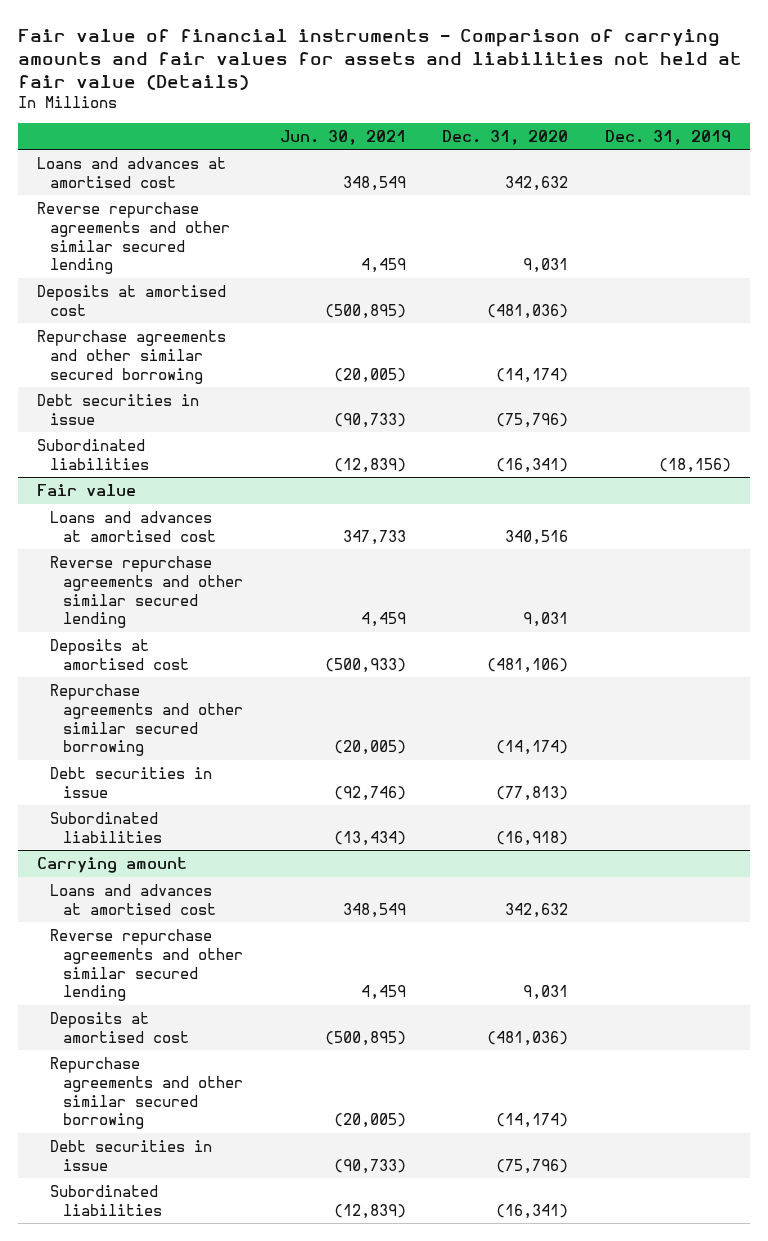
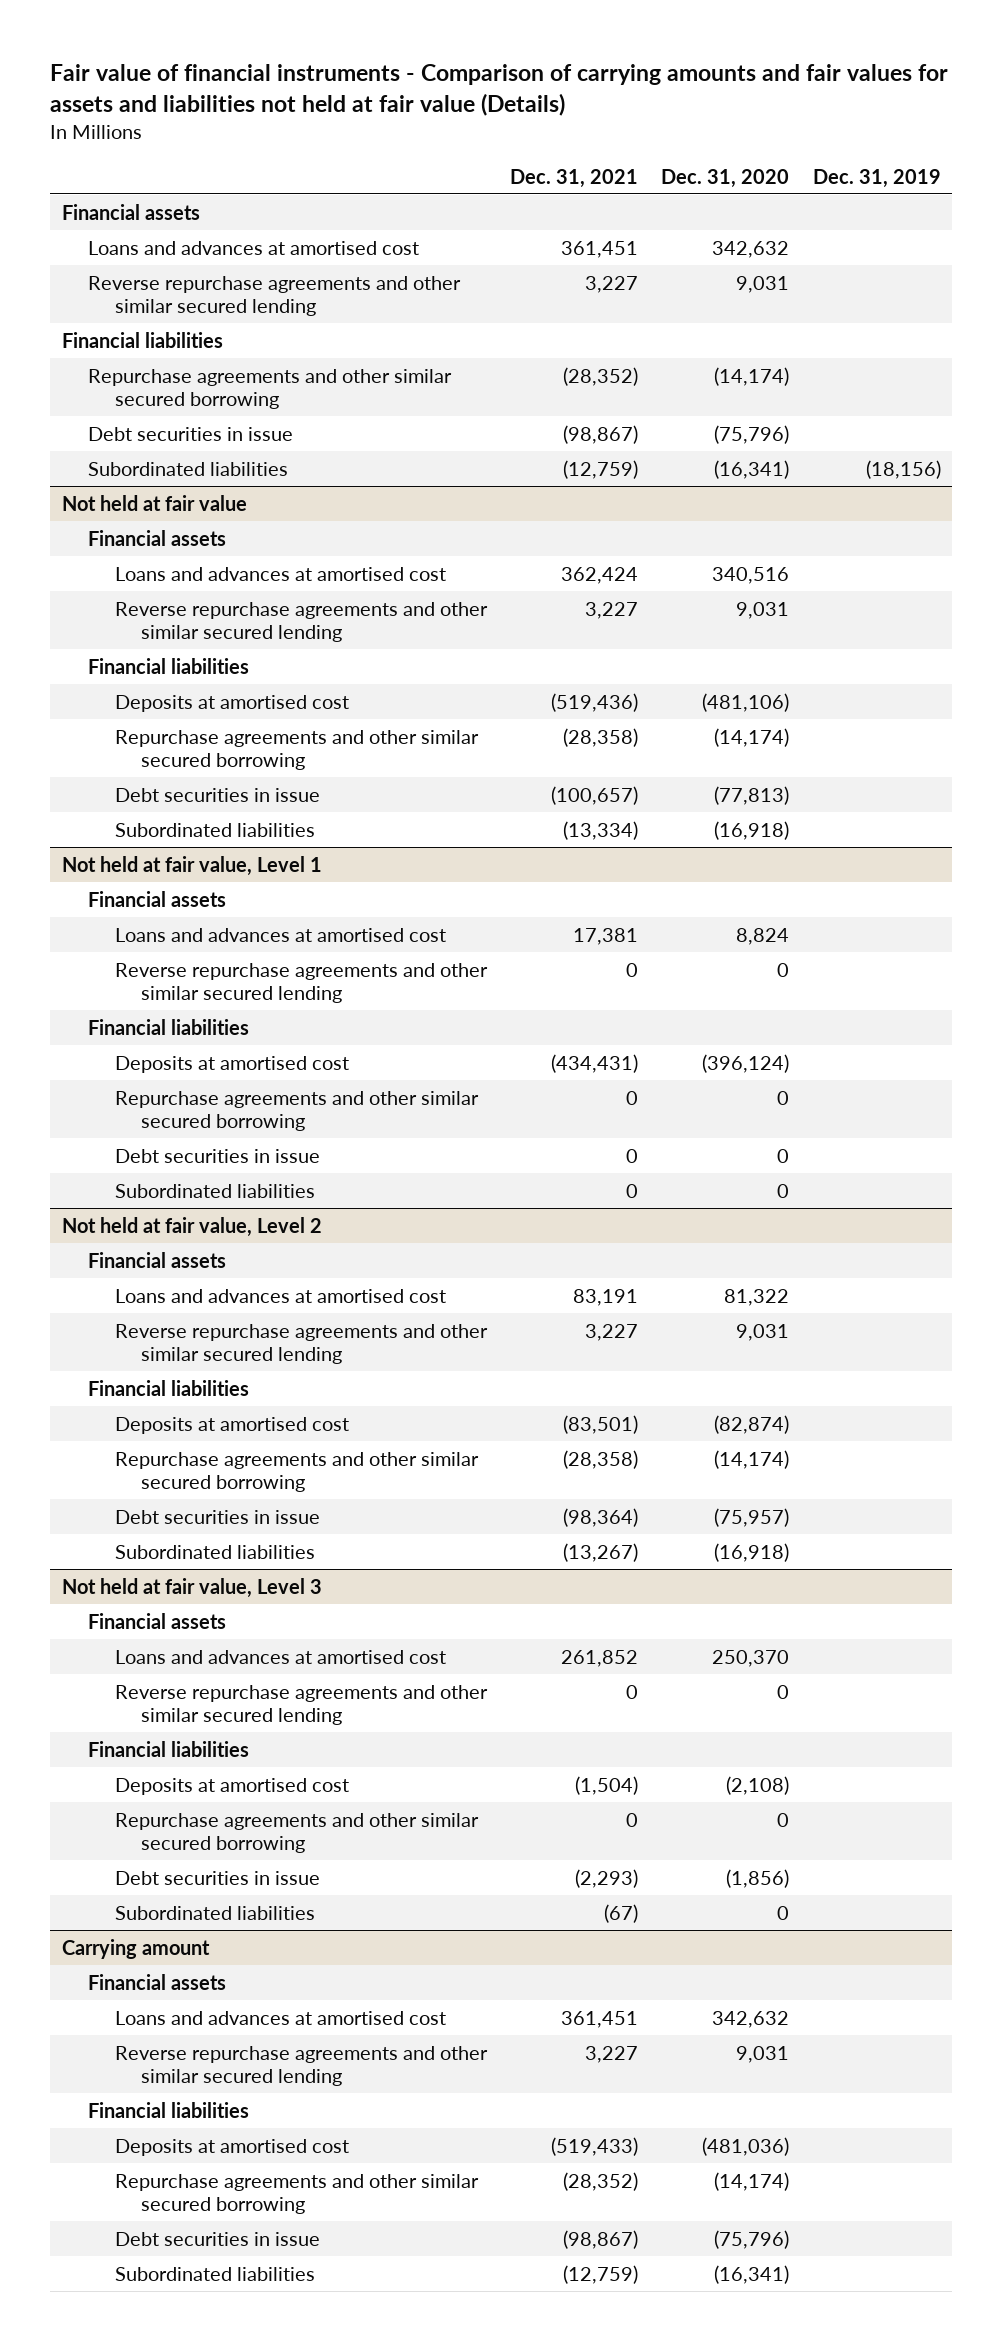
[279,129,406,145] Jun. 30, 2021 -> none
none -> [510,168,639,188] Dec. 31, 2021
none -> [61,203,200,220] Financial assets
[36,285,226,316] Deposits at amortised cost -> none
none -> [61,331,223,348] Financial liabilities
[36,484,136,497] Fair value -> [61,494,247,511] Not held at fair value
none -> [88,529,227,546] Financial assets
none -> [88,657,250,674] Financial liabilities
none -> [61,855,322,876] Not held at fair value, Level 1
none -> [88,890,227,907] Financial assets
none -> [114,927,446,942] Loans and advances at amortised cost
none -> [114,962,488,1004] Reverse repurchase agreements and other similar secured lending
none -> [88,1018,250,1035] Financial liabilities
none -> [114,1055,349,1073] Deposits at amortised cost
none -> [114,1090,479,1132] Repurchase agreements and other similar secured borrowing
none -> [114,1148,320,1163] Debt securities in issue
none -> [114,1183,315,1198] Subordinated liabilities
none -> [61,1216,322,1237] Not held at fair value, Level 2
none -> [88,1251,227,1268] Financial assets
none -> [114,1288,446,1303] Loans and advances at amortised cost
none -> [114,1323,488,1365] Reverse repurchase agreements and other similar secured lending
none -> [88,1379,250,1396] Financial liabilities
none -> [114,1416,349,1434] Deposits at amortised cost
none -> [114,1451,479,1493] Repurchase agreements and other similar secured borrowing
none -> [114,1509,320,1524] Debt securities in issue
none -> [114,1544,315,1559] Subordinated liabilities
none -> [61,1577,322,1598] Not held at fair value, Level 3
none -> [88,1612,227,1629] Financial assets
none -> [114,1649,446,1664] Loans and advances at amortised cost
none -> [114,1684,488,1726] Reverse repurchase agreements and other similar secured lending
none -> [88,1740,250,1757] Financial liabilities
none -> [114,1777,349,1795] Deposits at amortised cost
none -> [114,1812,479,1854] Repurchase agreements and other similar secured borrowing
none -> [114,1870,320,1885] Debt securities in issue
none -> [114,1905,315,1920] Subordinated liabilities
none -> [88,1973,227,1990] Financial assets
none -> [88,2101,250,2118] Financial liabilities

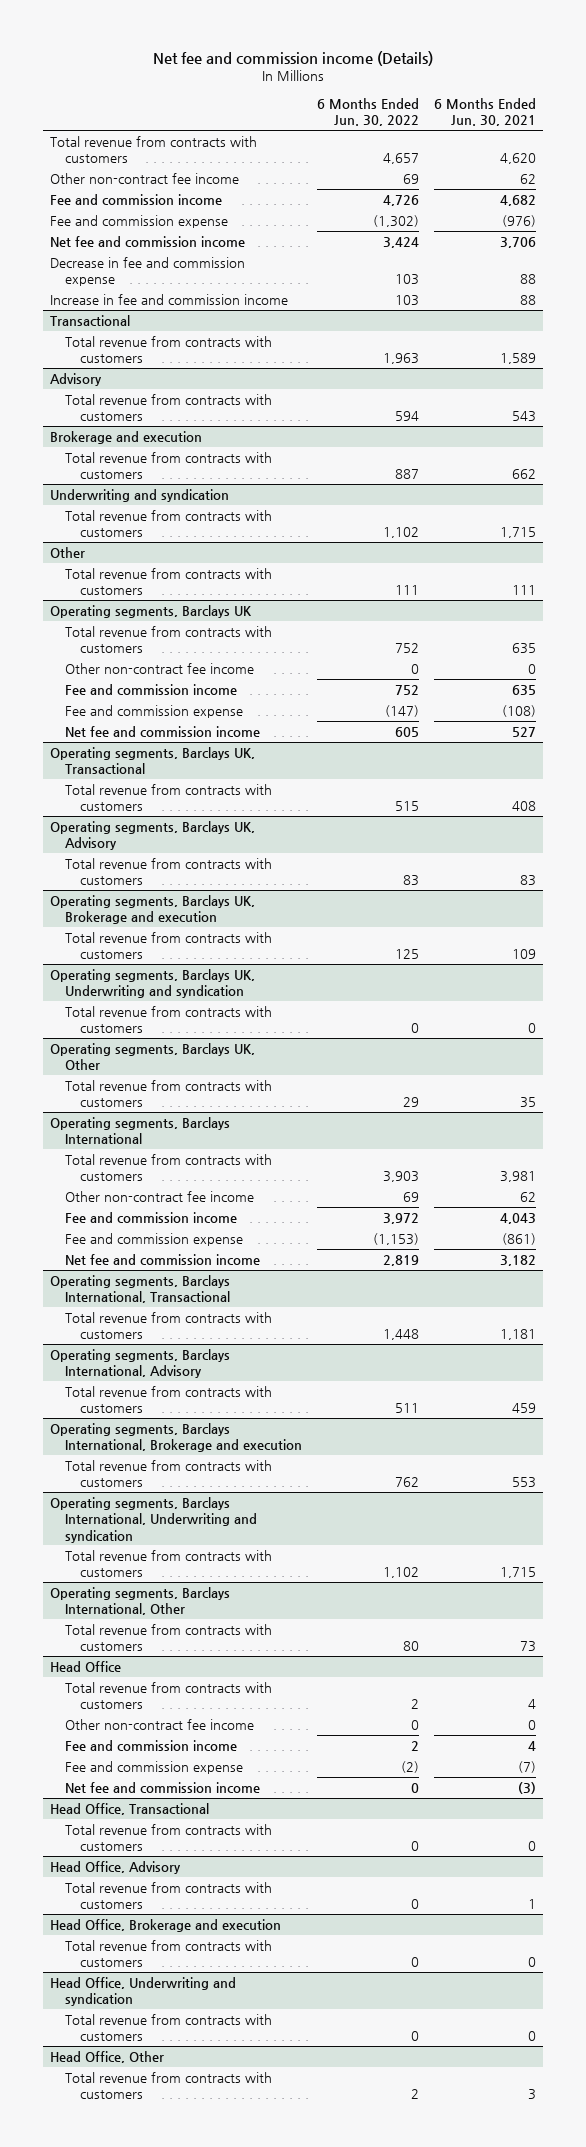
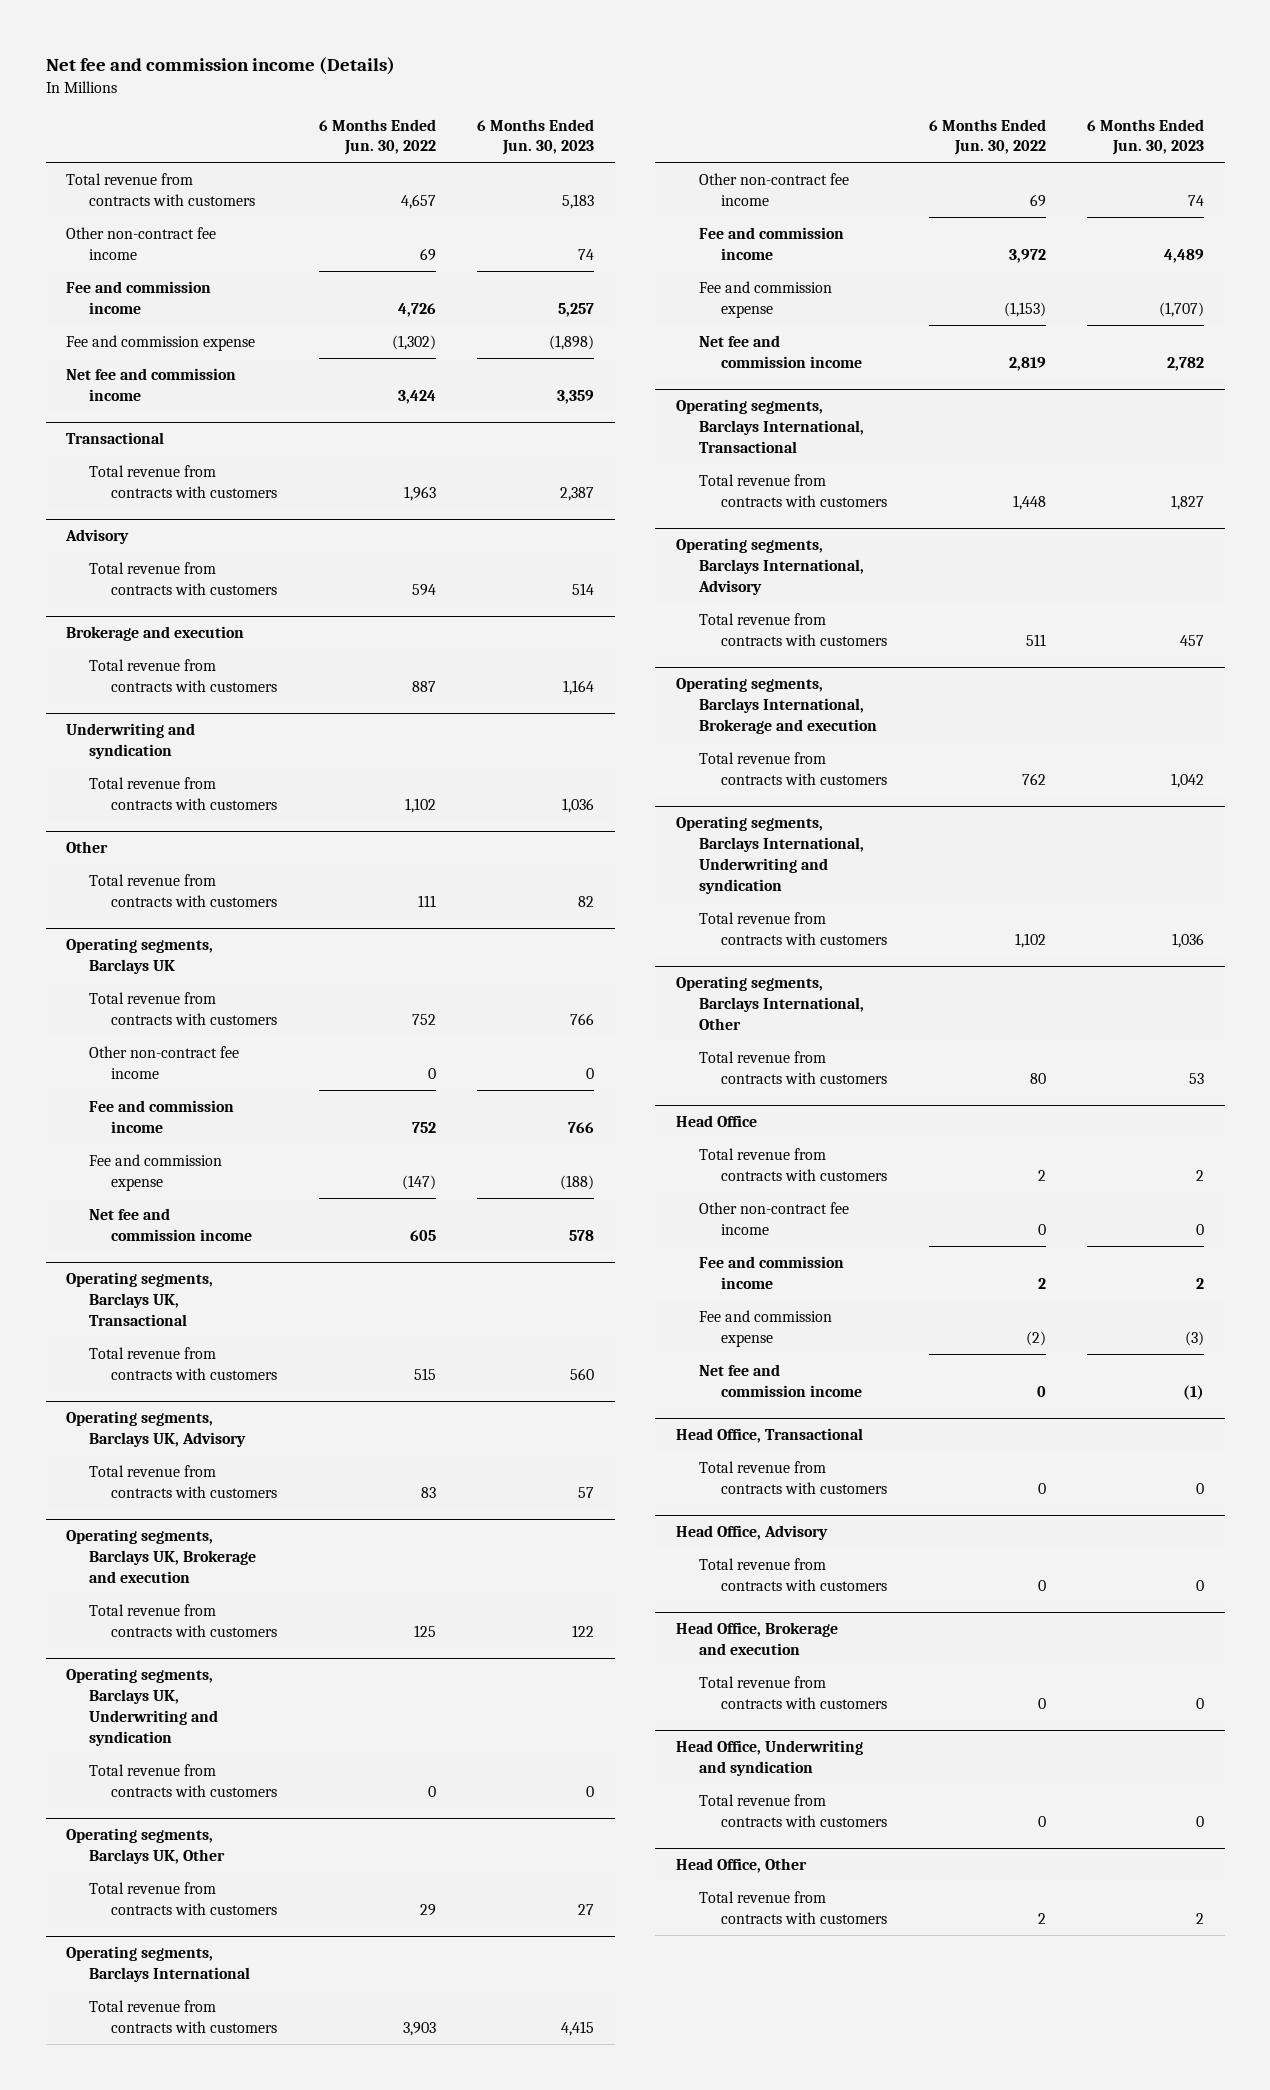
[433,97,536,127] 6 Months Ended Jun. 30, 2021 -> none
none -> [477,118,595,156] 6 Months Ended Jun. 30, 2023
[50,256,246,287] Decrease in fee and commission expense -> none
[50,293,289,305] Increase in fee and commission income -> none

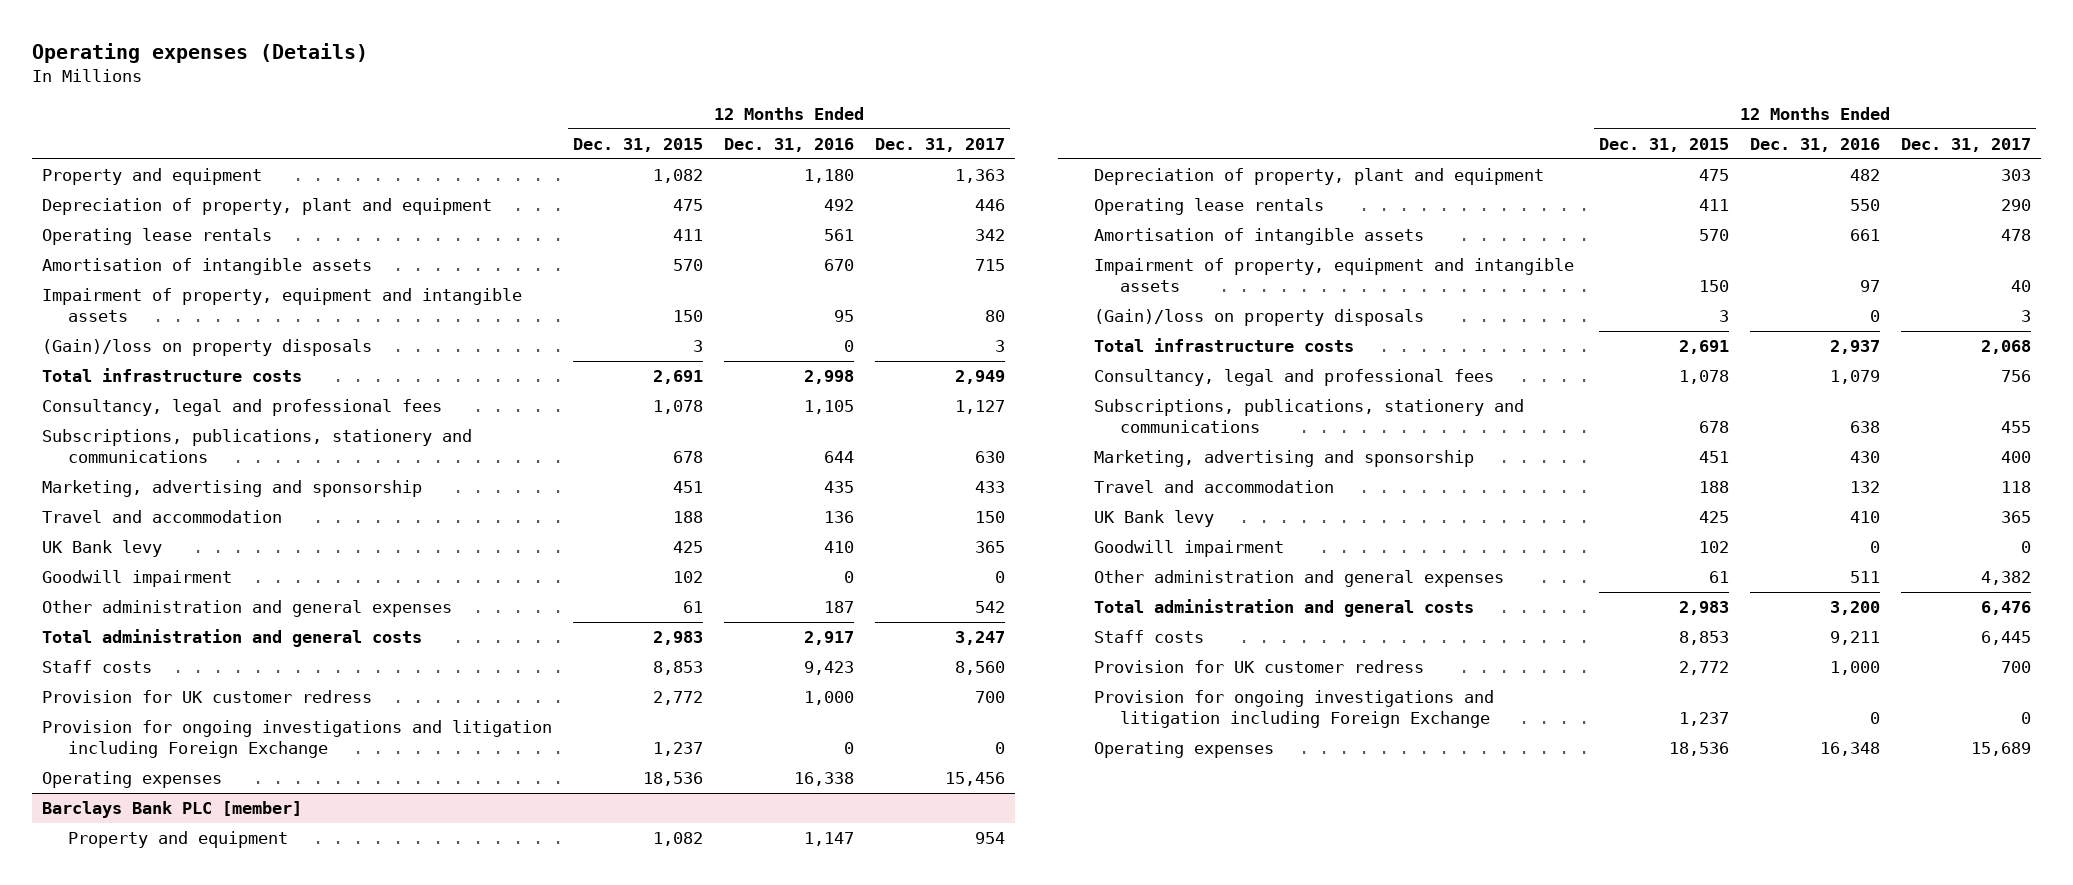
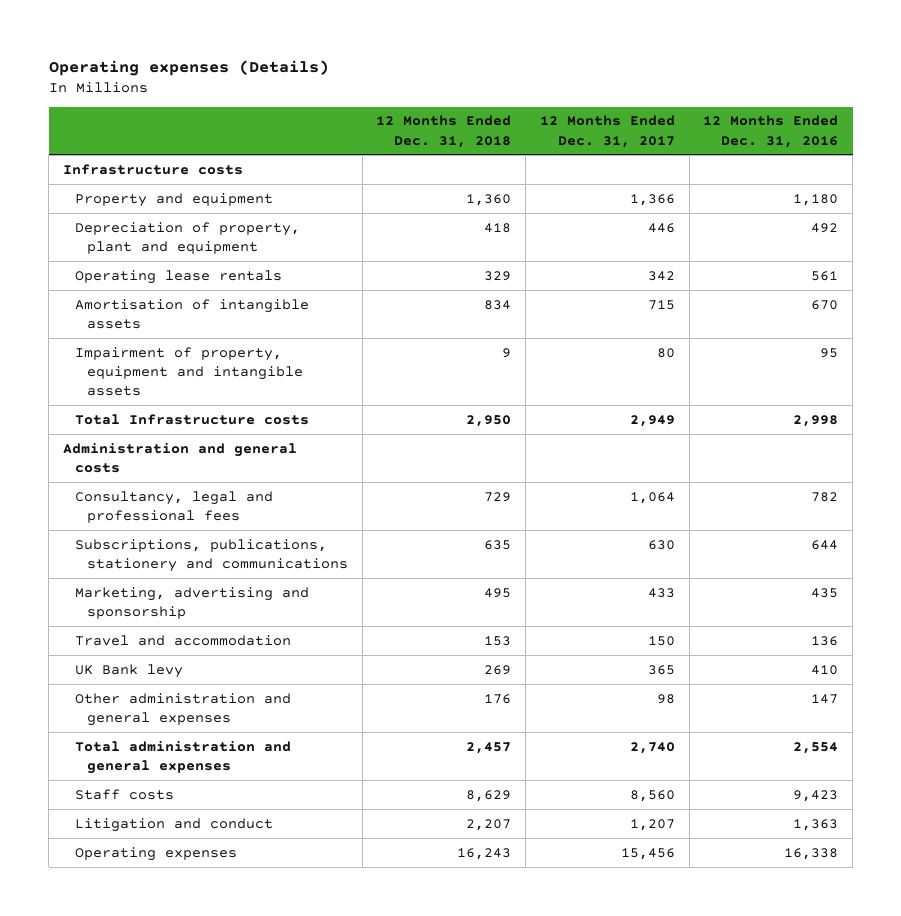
[573,137,704,152] Dec. 31, 2015 -> none
none -> [376,115,512,148] 12 Months Ended Dec. 31, 2018
none -> [62,163,243,175] Infrastructure costs
[954,169,1005,184] 1,363 -> [629,193,675,206] 1,366
[42,339,373,357] (Gain)/loss on property disposals -> none
[42,368,303,383] Total infrastructure costs -> [74,413,309,425] Total Infrastructure costs
none -> [62,442,297,473] Administration and general costs
[804,400,855,415] 1,105 -> [811,491,839,502] 782
[954,400,1005,415] 1,127 -> [629,491,675,504] 1,064
[42,570,233,588] Goodwill impairment -> none
[824,601,855,614] 187 -> [811,693,839,704] 147
[974,601,1005,614] 542 -> [656,693,675,704] 98
[42,629,423,648] Total administration and general costs -> [74,740,291,774] Total administration and general expenses
[804,631,855,646] 2,917 -> [793,741,839,754] 2,554
[954,631,1005,646] 3,247 -> [629,741,675,754] 2,740
[42,690,373,704] Provision for UK customer redress -> none
[42,720,553,758] Provision for ongoing investigations and litigation including Foreign Exchange -> [74,817,273,832] Litigation and conduct
[844,741,855,754] 0 -> [793,818,839,831] 1,363
[994,741,1005,754] 0 -> [629,818,675,831] 1,207
[42,801,303,819] Barclays Bank PLC [member] -> none
[68,831,289,849] Property and equipment -> none
[1094,168,1545,186] Depreciation of property, plant and equipment -> none
[1094,198,1325,216] Operating lease rentals -> none
[1094,228,1425,246] Amortisation of intangible assets -> none
[1094,258,1575,292] Impairment of property, equipment and intangible assets -> none
[1094,309,1425,327] (Gain)/loss on property disposals -> none
[1094,338,1355,353] Total infrastructure costs -> none
[1094,369,1495,387] Consultancy, legal and professional fees -> none
[1094,399,1525,433] Subscriptions, publications, stationery and communications -> none
[1094,450,1475,468] Marketing, advertising and sponsorship -> none
[1094,480,1335,494] Travel and accommodation -> none
[1094,510,1215,528] UK Bank levy -> none
[1094,540,1285,558] Goodwill impairment -> none
[1094,570,1505,588] Other administration and general expenses -> none
[1094,599,1475,618] Total administration and general costs -> none
[1094,630,1205,644] Staff costs -> none
[1094,660,1425,674] Provision for UK customer redress -> none
[1094,690,1495,728] Provision for ongoing investigations and litigation including Foreign Exchange -> none
[1094,741,1275,759] Operating expenses -> none

